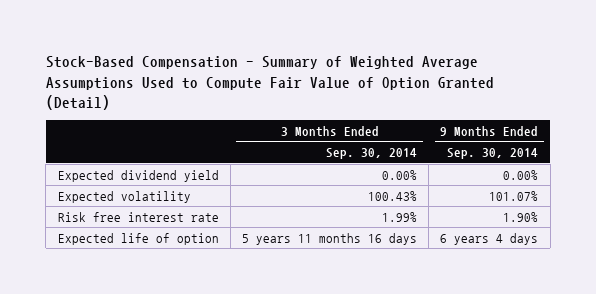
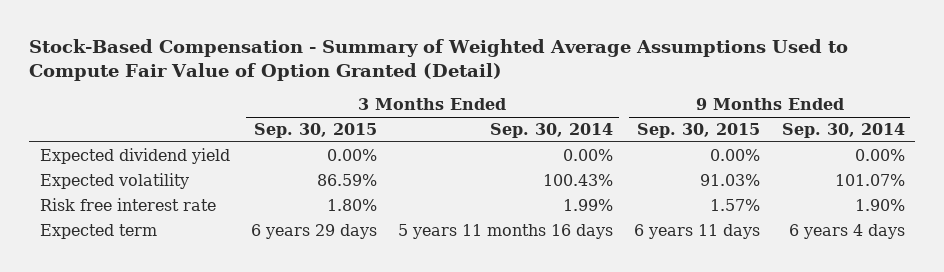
none -> [253,123,377,139] Sep. 30, 2015
none -> [637,123,761,139] Sep. 30, 2015
[57,232,219,245] Expected life of option -> [39,223,157,239] Expected term

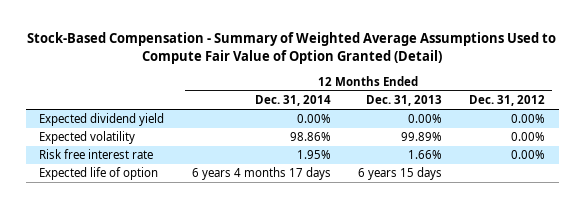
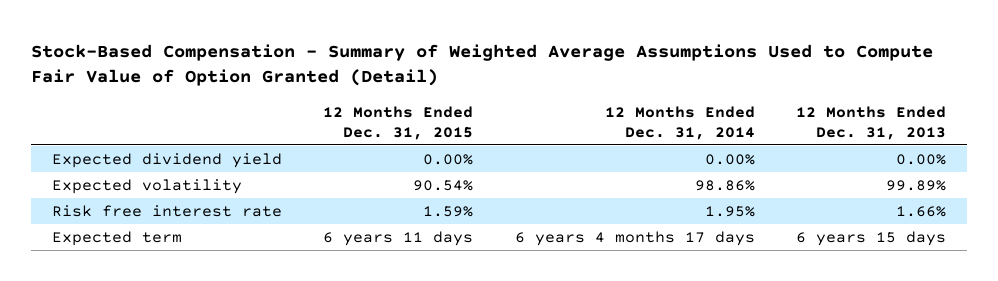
[469,95,546,107] Dec. 31, 2012 -> none
none -> [323,105,474,140] 12 Months Ended Dec. 31, 2015
[39,167,159,181] Expected life of option -> [51,230,182,246] Expected term

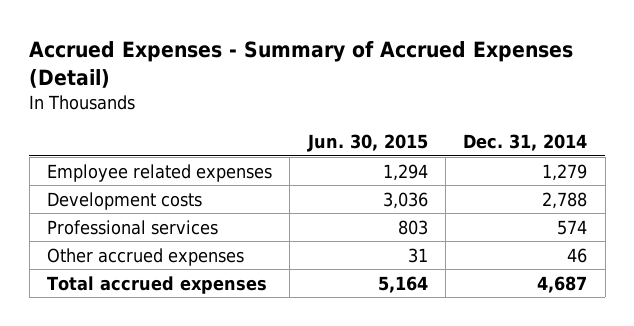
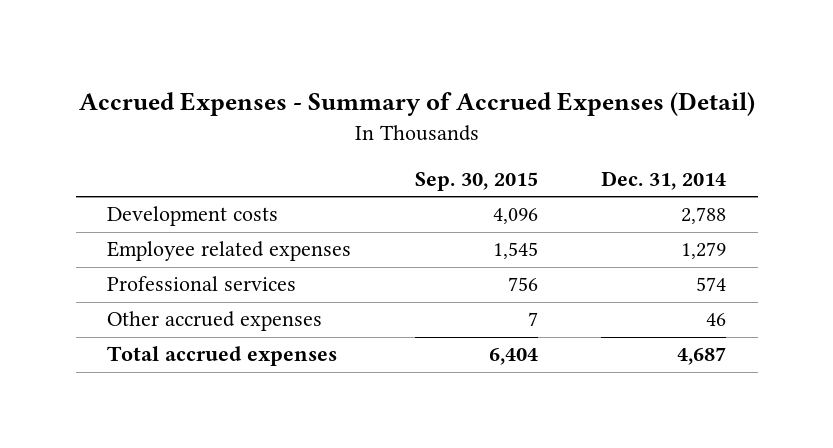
[306,134,428,153] Jun. 30, 2015 -> none
none -> [414,172,538,192] Sep. 30, 2015
[46,163,272,182] Employee related expenses -> [107,241,352,262] Employee related expenses

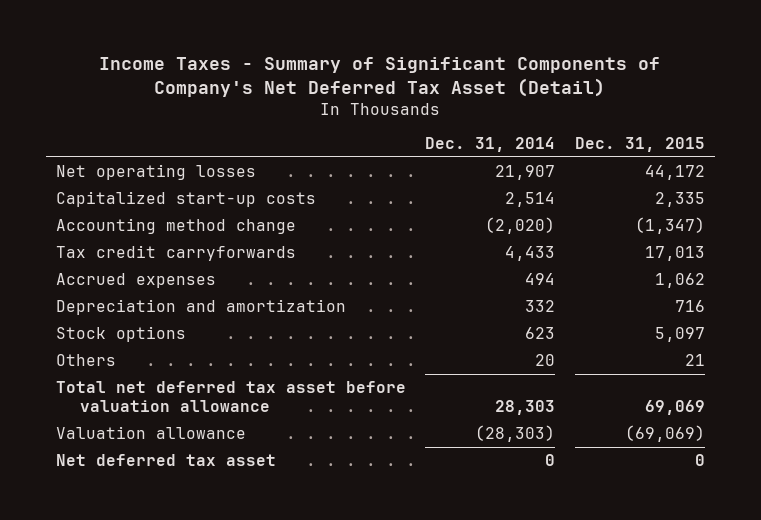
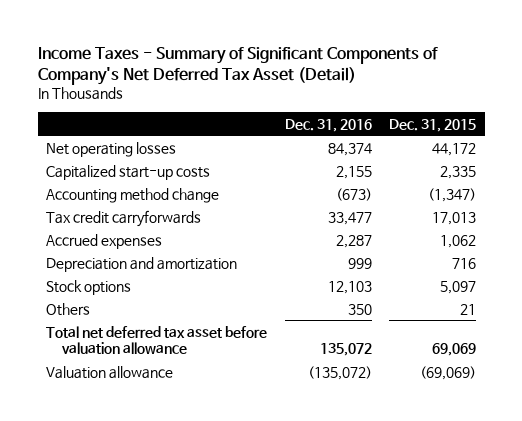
[425,137,556,153] Dec. 31, 2014 -> none
none -> [284,118,372,132] Dec. 31, 2016
[55,453,276,466] Net deferred tax asset -> none

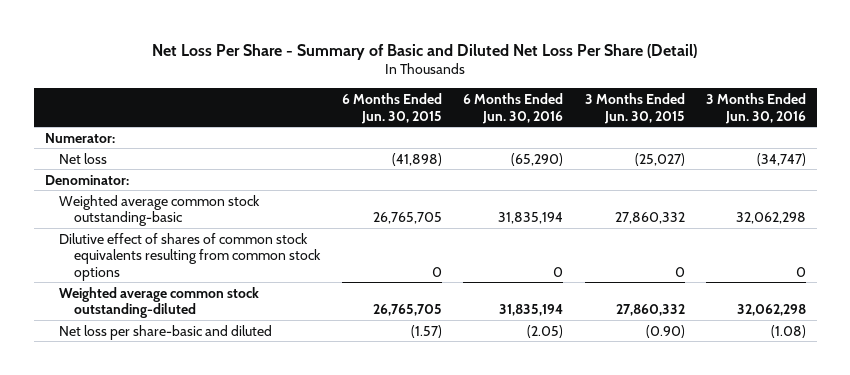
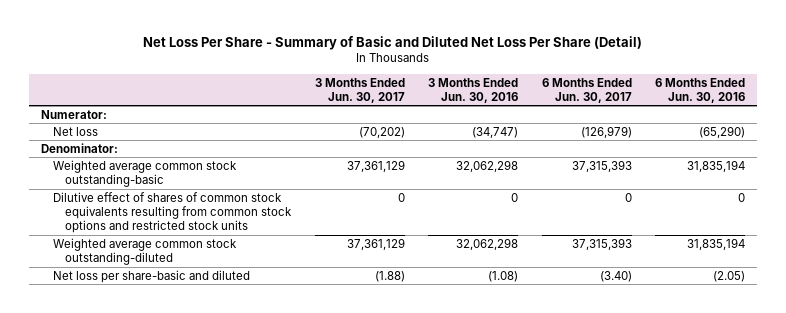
[341,93,442,124] 6 Months Ended Jun. 30, 2015 -> none
[584,93,685,124] 3 Months Ended Jun. 30, 2015 -> none
none -> [314,77,405,103] 3 Months Ended Jun. 30, 2017
none -> [541,77,632,103] 6 Months Ended Jun. 30, 2017
[59,232,322,281] Dilutive effect of shares of common stock equivalents resulting from common stock options -> [53,191,293,234] Dilutive effect of shares of common stock equivalents resulting from common stock options and restricted stock units

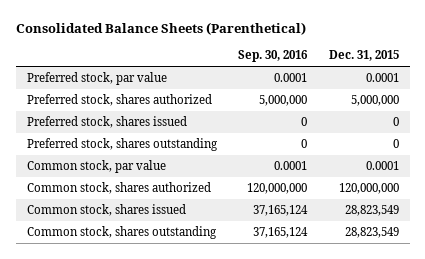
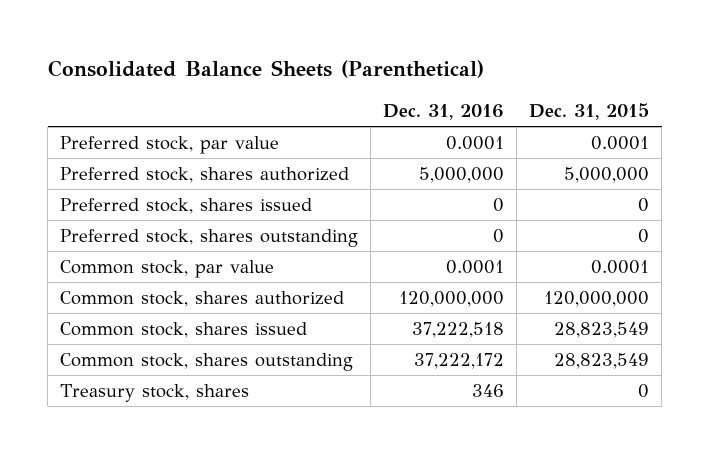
[238,50,309,63] Sep. 30, 2016 -> none
none -> [383,103,505,120] Dec. 31, 2016
none -> [60,384,250,403] Treasury stock, shares

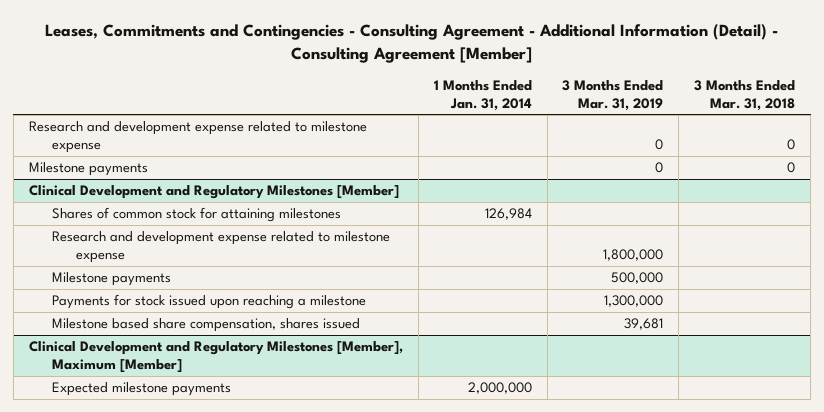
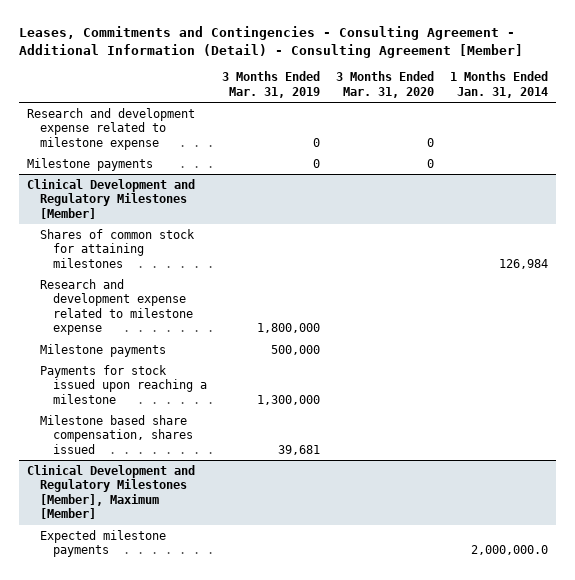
[694,79,796,111] 3 Months Ended Mar. 31, 2018 -> none
none -> [336,71,435,98] 3 Months Ended Mar. 31, 2020
[467,382,532,395] 2,000,000 -> [470,545,548,556] 2,000,000.0

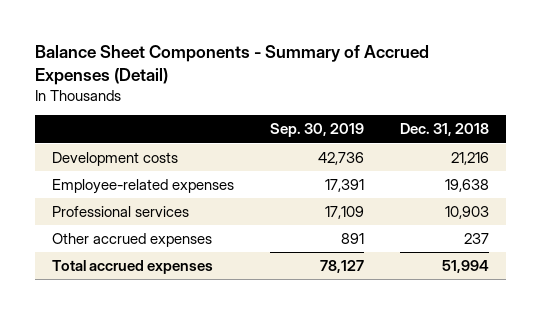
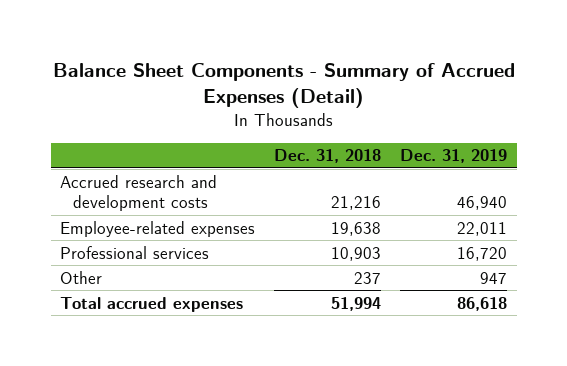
[269,123,364,138] Sep. 30, 2019 -> none
none -> [400,149,508,164] Dec. 31, 2019
[52,151,179,166] Development costs -> [60,174,218,212] Accrued research and development costs
[52,232,213,247] Other accrued expenses -> [60,270,103,284] Other

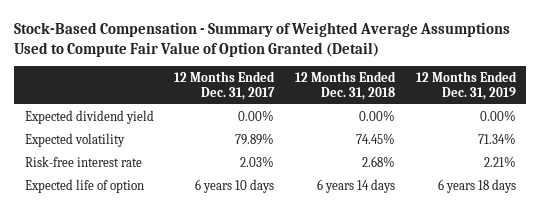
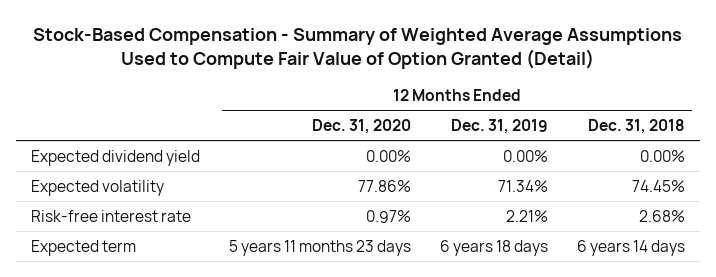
[174,70,276,100] 12 Months Ended Dec. 31, 2017 -> none
none -> [311,119,411,135] Dec. 31, 2020
[24,178,144,193] Expected life of option -> [30,239,136,256] Expected term

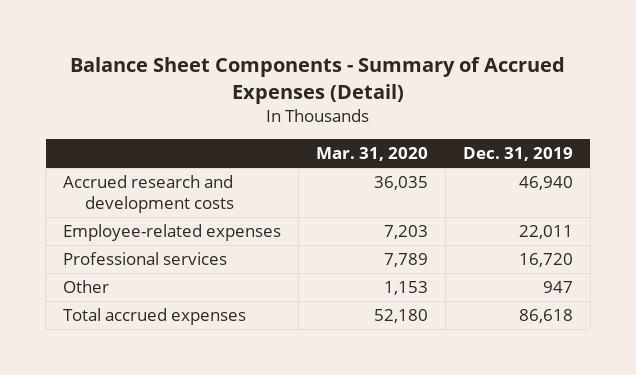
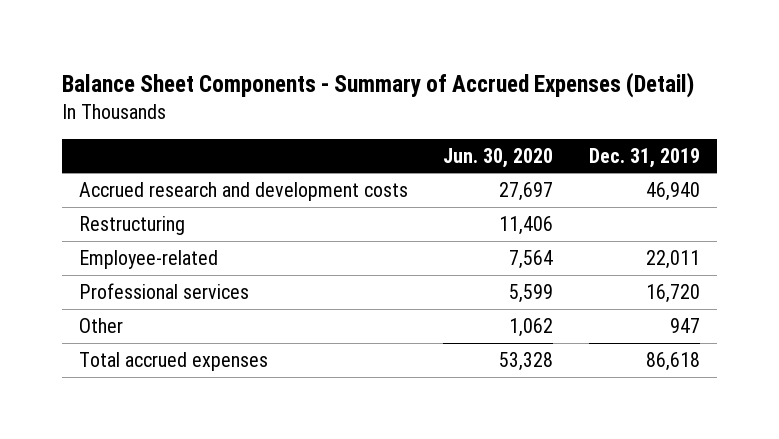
[316,147,429,162] Mar. 31, 2020 -> none
none -> [443,147,554,168] Jun. 30, 2020
none -> [79,215,186,235] Restructuring
[63,224,282,242] Employee-related expenses -> [79,249,219,269] Employee-related

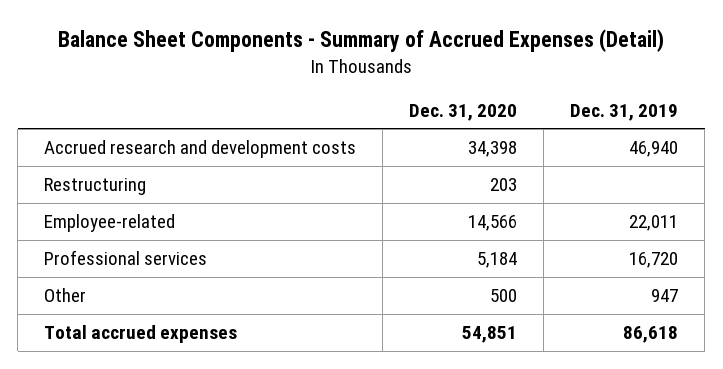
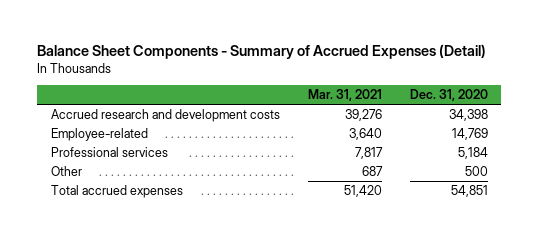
[570,103,679,121] Dec. 31, 2019 -> none
none -> [307,89,382,102] Mar. 31, 2021
[44,178,147,196] Restructuring -> none
[468,215,518,232] 14,566 -> [451,128,488,141] 14,769

